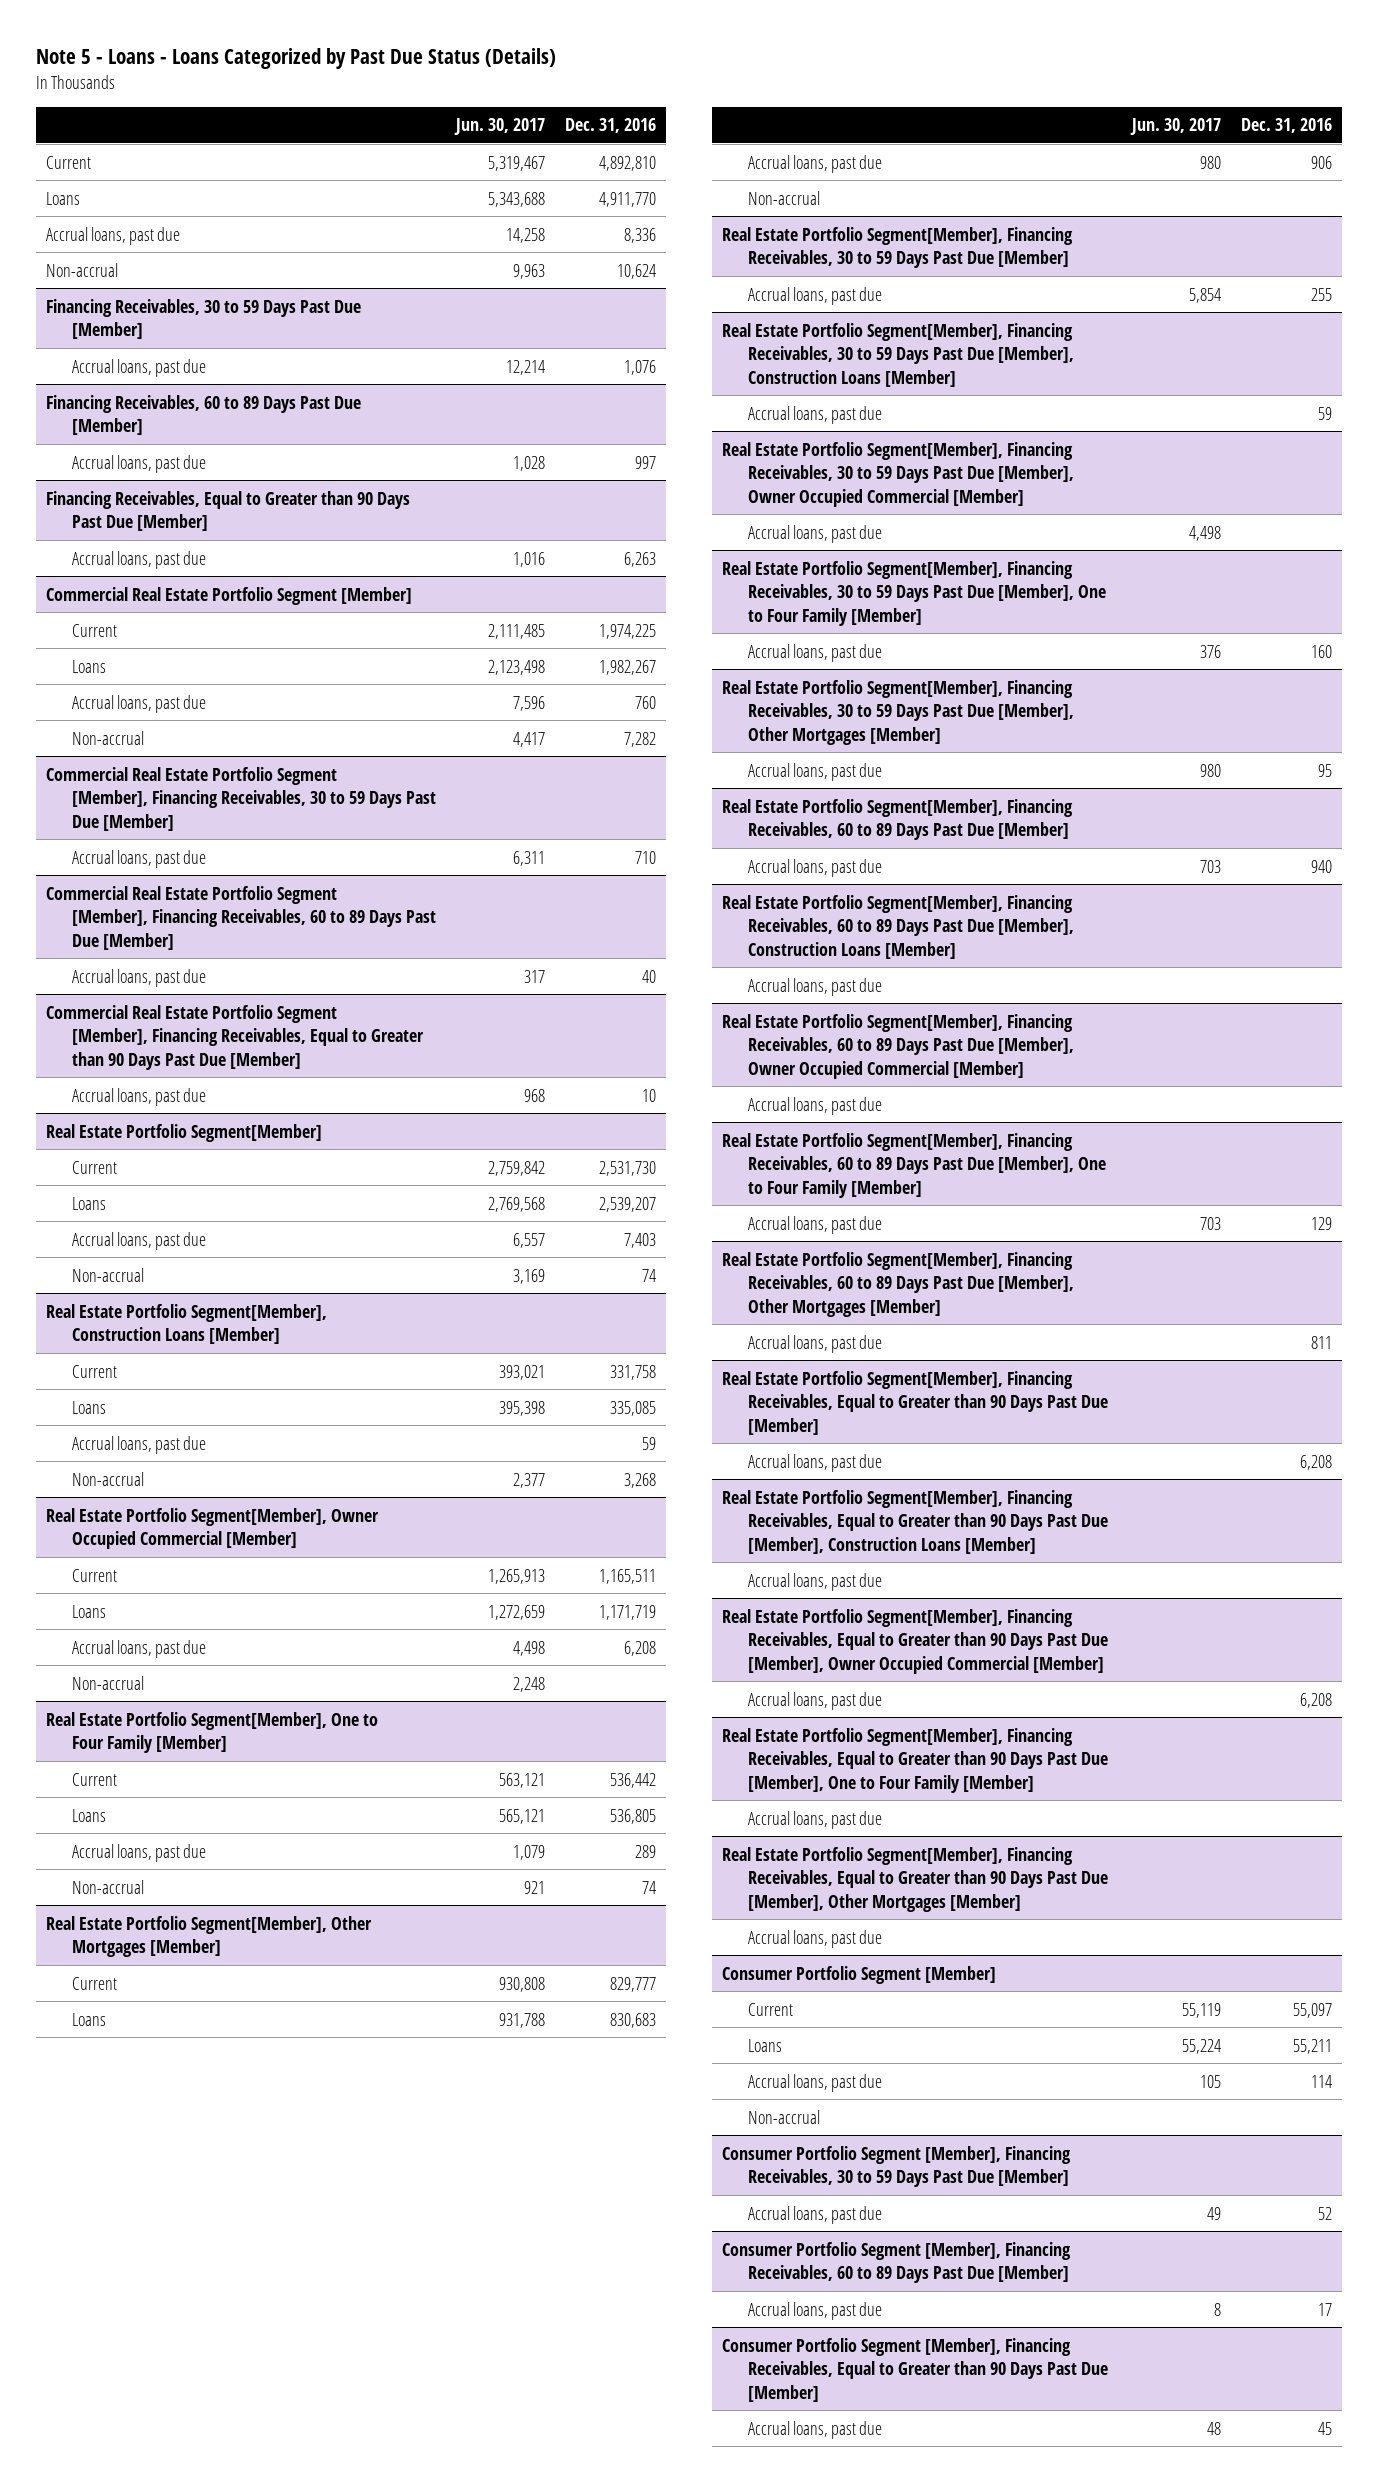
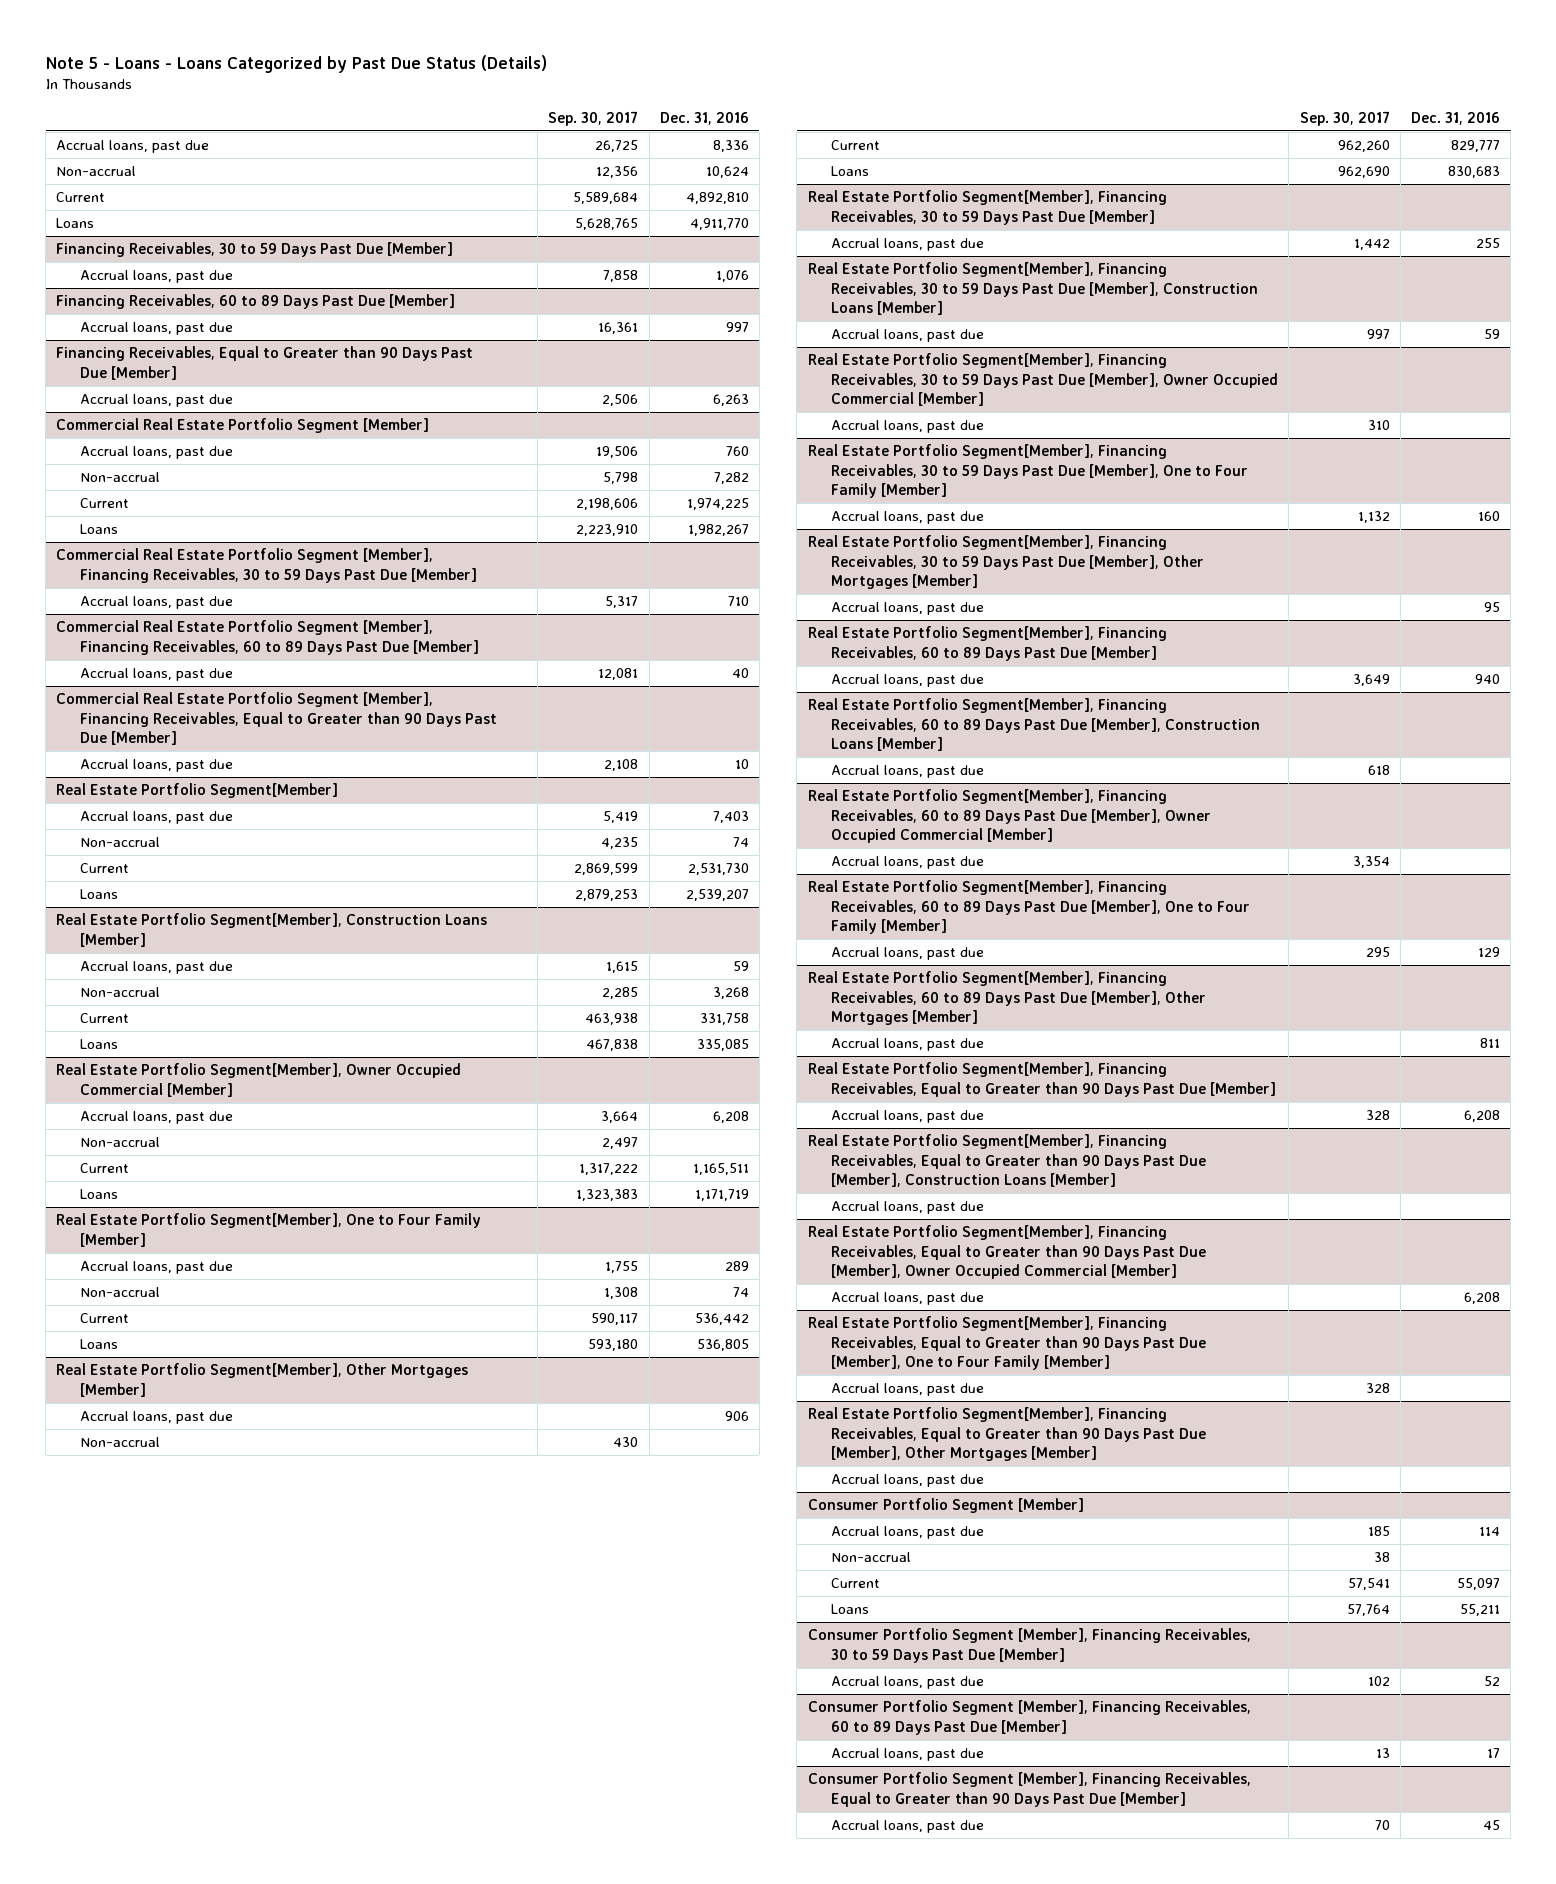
[453,118,545,136] Jun. 30, 2017 -> none
none -> [548,110,639,126] Sep. 30, 2017
[45,155,91,169] Current -> [56,192,106,203] Current
[45,191,80,205] Loans -> [56,218,95,229] Loans
[71,623,117,637] Current -> [80,498,130,509] Current
[71,659,106,673] Loans -> [80,524,119,535] Loans
[71,1160,117,1174] Current -> [80,863,130,874] Current
[71,1196,106,1210] Loans -> [80,889,119,900] Loans
[71,1364,117,1378] Current -> [80,1013,130,1024] Current
[71,1400,106,1414] Loans -> [80,1039,119,1050] Loans
[71,1568,117,1582] Current -> [80,1163,130,1174] Current
[71,1604,106,1618] Loans -> [80,1189,119,1200] Loans
[71,1772,117,1786] Current -> [80,1313,130,1324] Current
[71,1808,106,1822] Loans -> [80,1339,119,1350] Loans
[71,1976,117,1990] Current -> [831,140,881,151] Current
[71,2012,106,2026] Loans -> [831,166,870,177] Loans
[747,2002,793,2016] Current -> [831,1578,881,1589] Current
[747,2038,782,2052] Loans -> [831,1604,870,1615] Loans

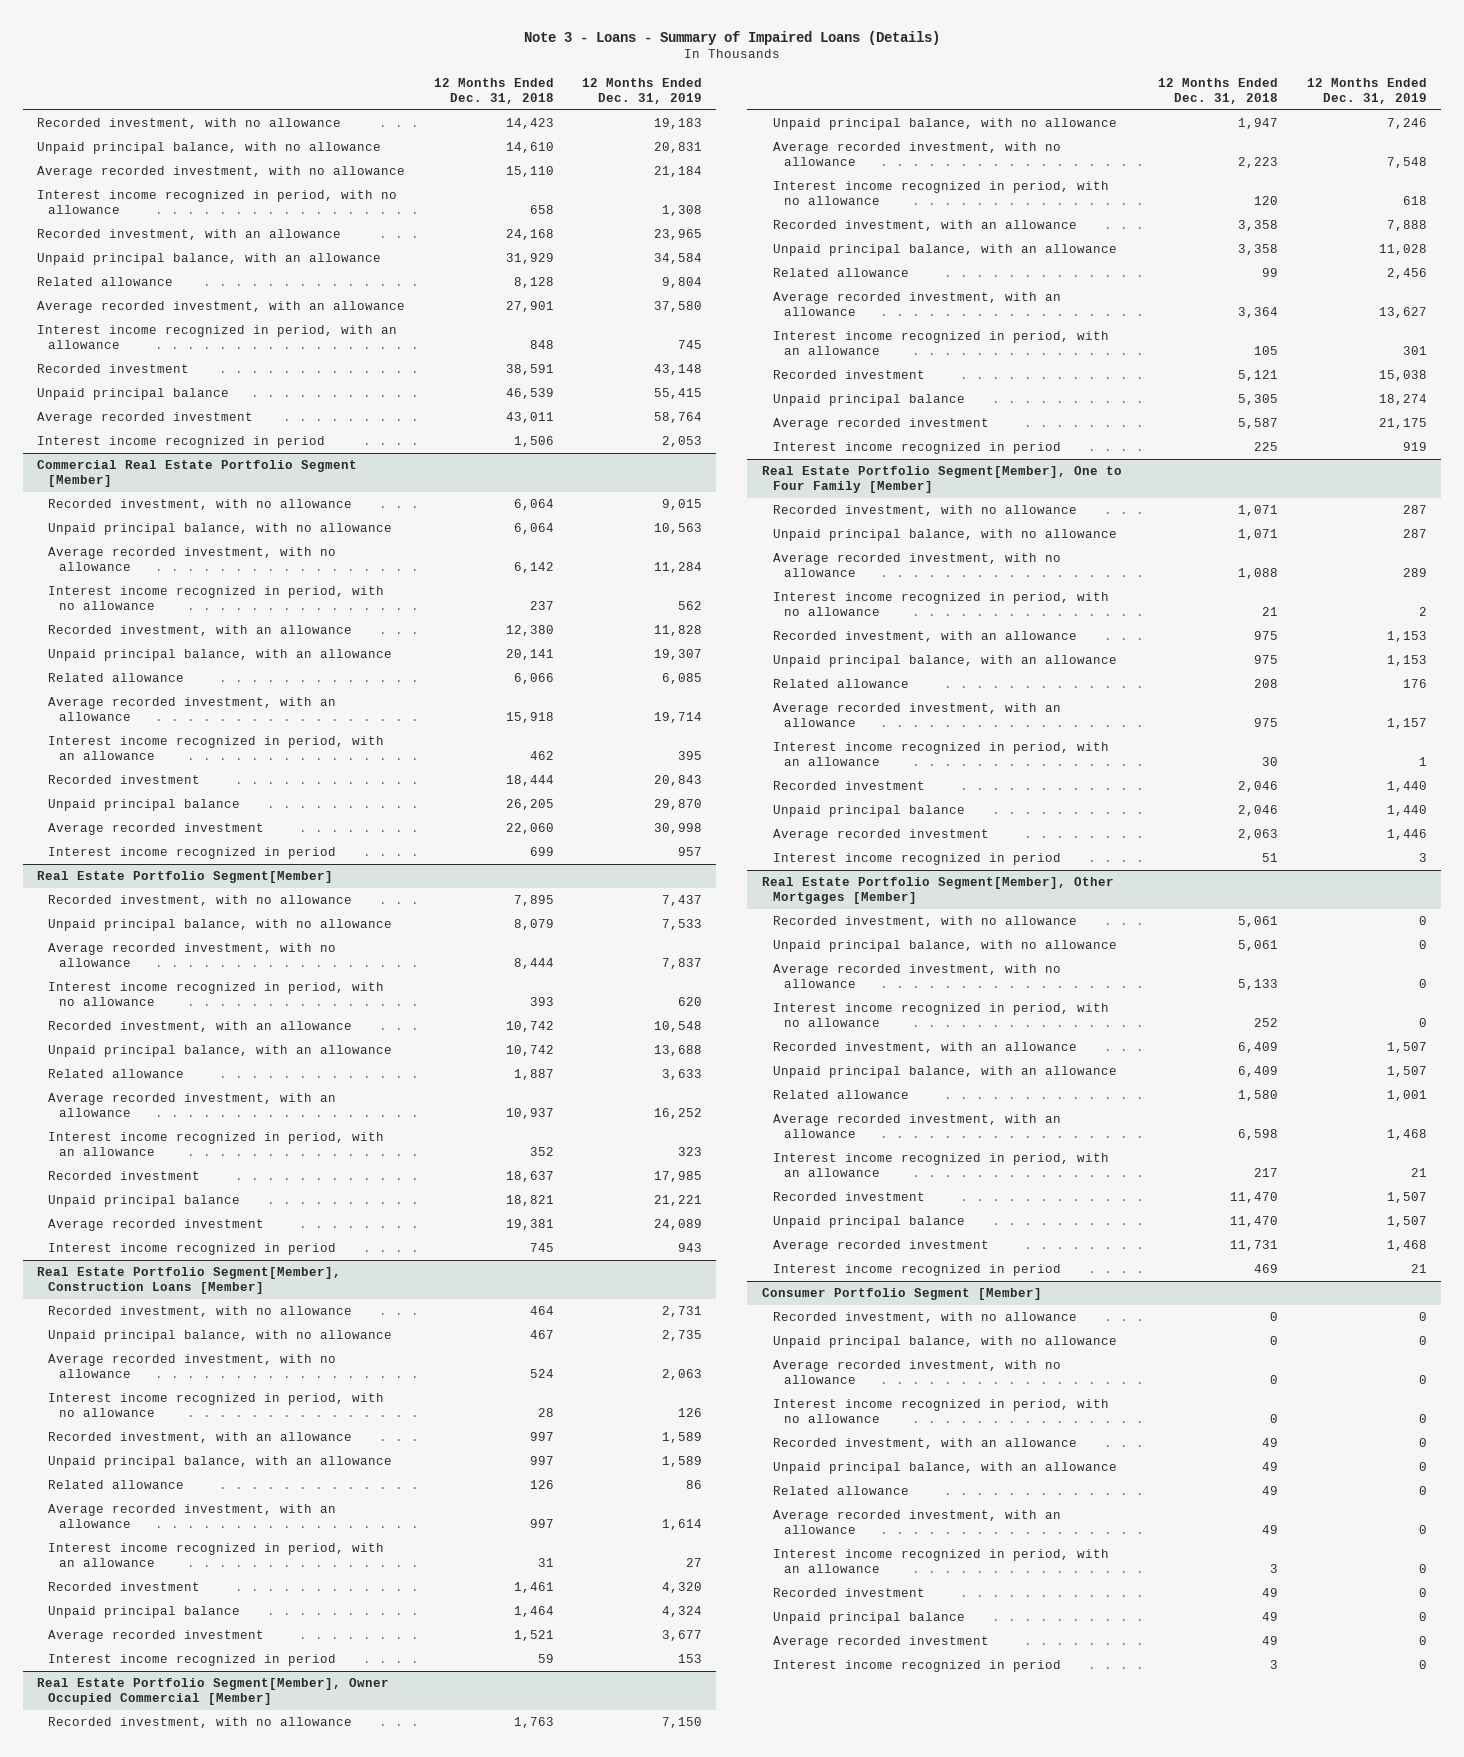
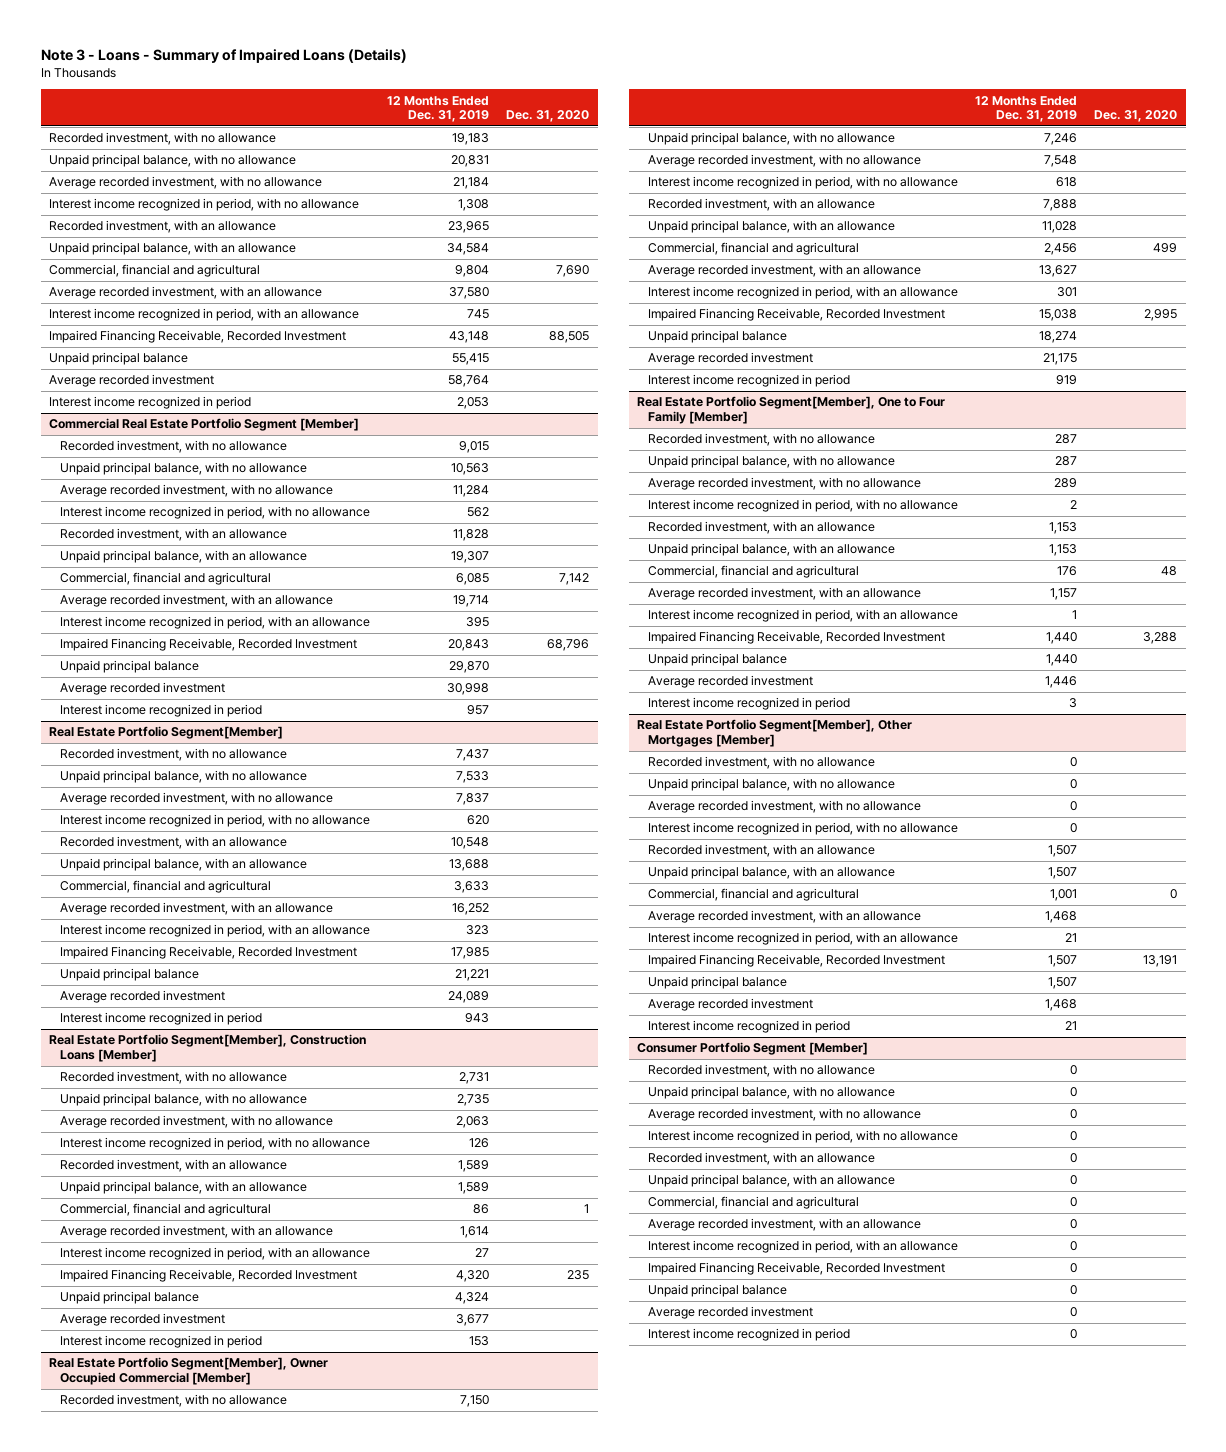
[433,77,554,104] 12 Months Ended Dec. 31, 2018 -> none
none -> [506,110,590,123] Dec. 31, 2020
[36,277,173,287] Related allowance -> [49,264,261,278] Commercial, financial and agricultural
[36,364,189,374] Recorded investment -> [49,330,347,344] Impaired Financing Receivable, Recorded Investment
[48,673,185,683] Related allowance -> [60,572,272,586] Commercial, financial and agricultural
[48,775,201,785] Recorded investment -> [60,638,358,652] Impaired Financing Receivable, Recorded Investment
[48,1069,185,1079] Related allowance -> [60,880,272,894] Commercial, financial and agricultural
[48,1171,201,1181] Recorded investment -> [60,946,358,960] Impaired Financing Receivable, Recorded Investment
[48,1480,185,1490] Related allowance -> [60,1203,272,1217] Commercial, financial and agricultural
[48,1582,201,1592] Recorded investment -> [60,1269,358,1283] Impaired Financing Receivable, Recorded Investment
[772,268,909,278] Related allowance -> [648,242,860,256] Commercial, financial and agricultural
[772,370,925,380] Recorded investment -> [648,308,946,322] Impaired Financing Receivable, Recorded Investment
[772,679,909,689] Related allowance -> [648,565,860,579] Commercial, financial and agricultural
[772,781,925,791] Recorded investment -> [648,631,946,645] Impaired Financing Receivable, Recorded Investment
[772,1090,909,1100] Related allowance -> [648,888,860,902] Commercial, financial and agricultural
[772,1192,925,1202] Recorded investment -> [648,954,946,968] Impaired Financing Receivable, Recorded Investment
[772,1486,909,1496] Related allowance -> [648,1196,860,1210] Commercial, financial and agricultural
[772,1588,925,1598] Recorded investment -> [648,1262,946,1276] Impaired Financing Receivable, Recorded Investment

